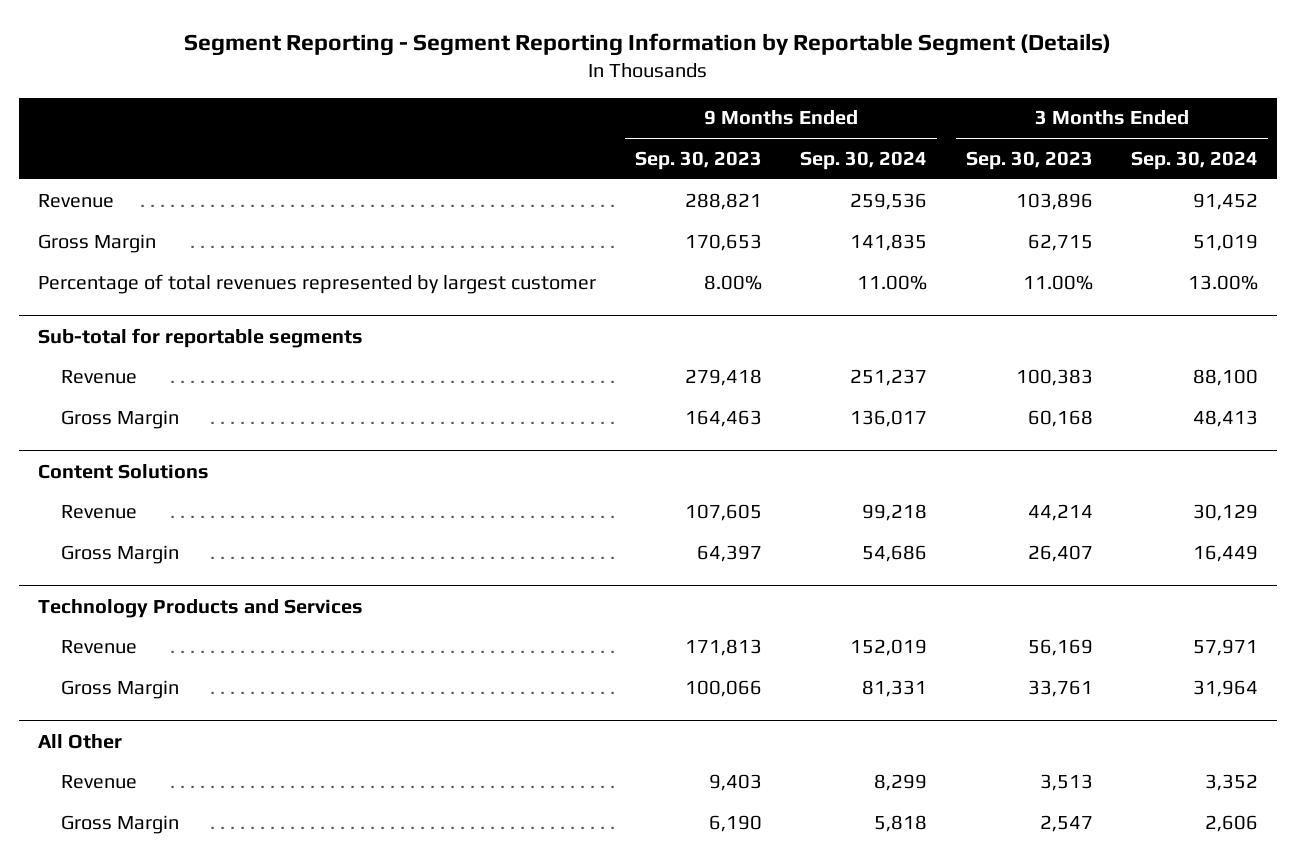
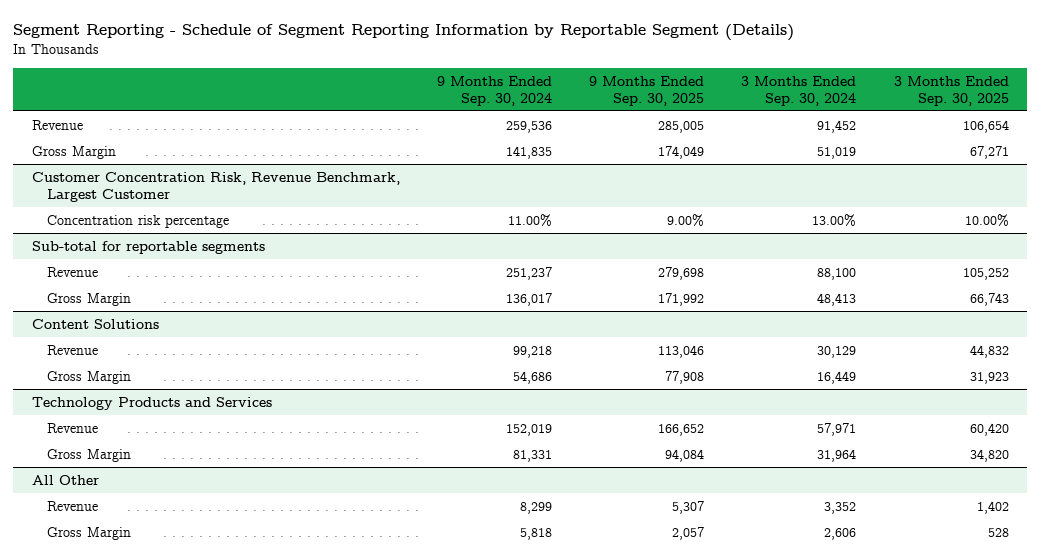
[184,33,1112,57] Segment Reporting - Segment Reporting Information by Reportable Segment (Details) -> [13,24,795,42] Segment Reporting - Schedule of Segment Reporting Information by Reportable Segment (Details)
[634,150,762,170] Sep. 30, 2023 -> none
[965,150,1093,170] Sep. 30, 2023 -> none
none -> [589,75,705,106] 9 Months Ended Sep. 30, 2025
none -> [893,75,1009,106] 3 Months Ended Sep. 30, 2025
none -> [32,171,401,202] Customer Concentration Risk, Revenue Benchmark, Largest Customer
[38,273,597,294] Percentage of total revenues represented by largest customer -> [47,214,230,228] Concentration risk percentage

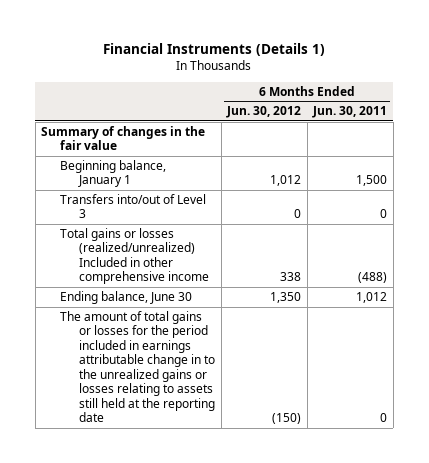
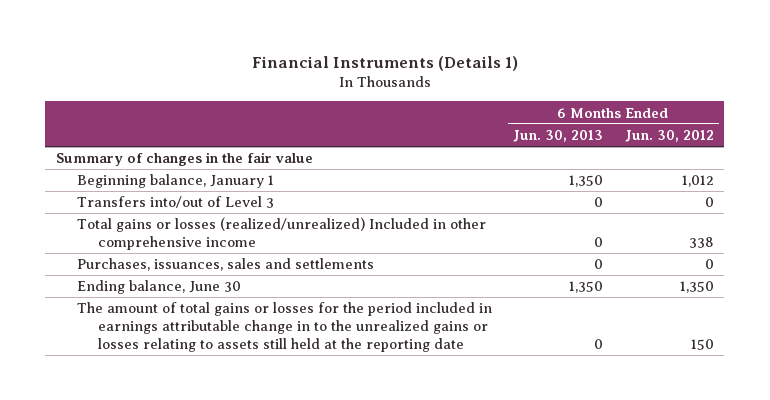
[312,106,388,119] Jun. 30, 2011 -> none
none -> [513,129,604,142] Jun. 30, 2013
none -> [76,258,374,272] Purchases, issuances, sales and settlements
[272,413,302,425] (150) -> [690,339,714,351] 150

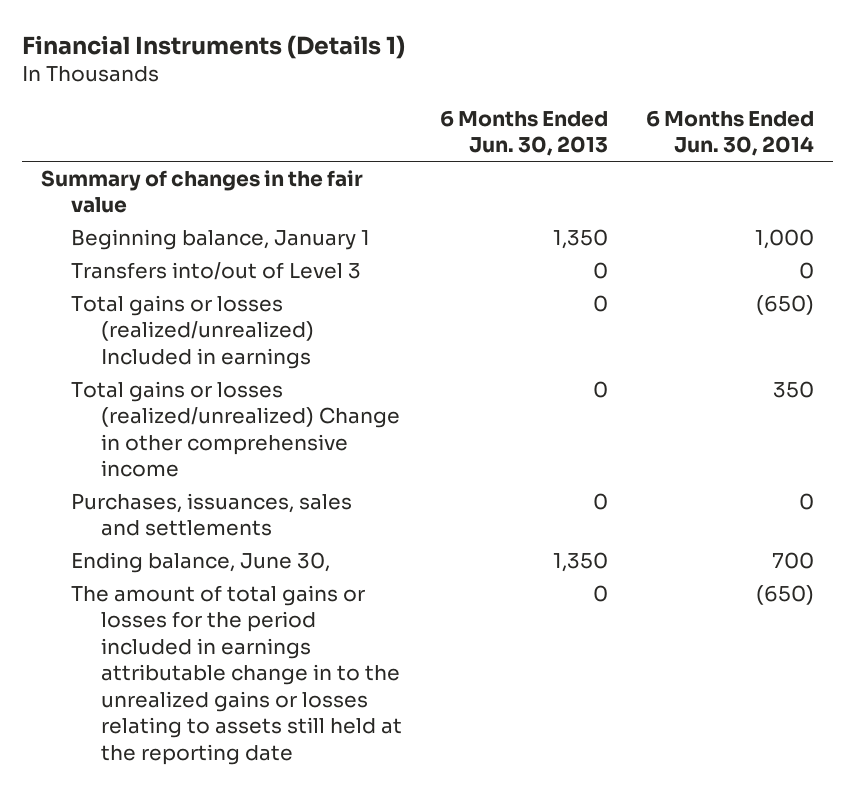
[624,129,714,142] Jun. 30, 2012 -> none
none -> [646,109,815,157] 6 Months Ended Jun. 30, 2014
none -> [70,295,314,369] Total gains or losses (realized/unrealized) Included in earnings
[76,217,486,251] Total gains or losses (realized/unrealized) Included in other comprehensive income -> [70,381,400,478] Total gains or losses (realized/unrealized) Change in other comprehensive income
[76,280,241,295] Ending balance, June 30 -> [70,552,330,574] Ending balance, June 30,

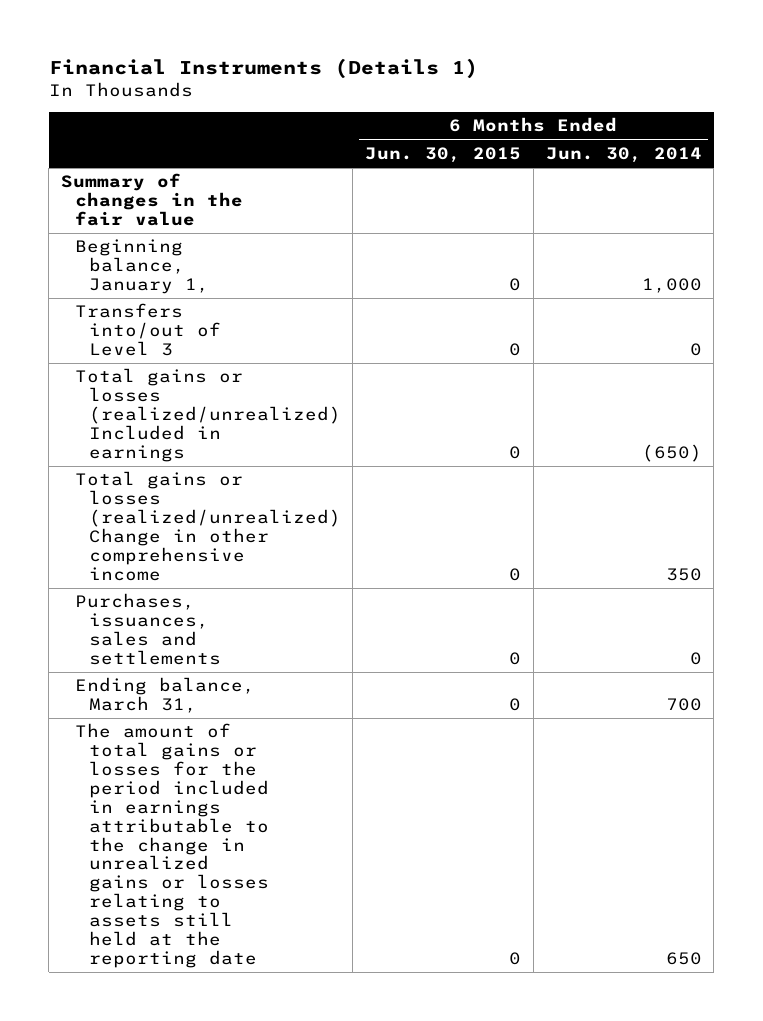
[439,109,608,157] 6 Months Ended Jun. 30, 2013 -> none
none -> [365,147,522,164] Jun. 30, 2015
[70,229,370,251] Beginning balance, January 1 -> [74,239,209,295] Beginning balance, January 1,
[70,552,330,574] Ending balance, June 30, -> [74,677,255,714] Ending balance, March 31,
[70,585,402,765] The amount of total gains or losses for the period included in earnings attributable change in to the unrealized gains or losses relating to assets still held at the reporting date -> [74,723,269,968] The amount of total gains or losses for the period included in earnings attributable to the change in unrealized gains or losses relating to assets still held at the reporting date
[756,585,815,606] (650) -> [665,951,702,965] 650

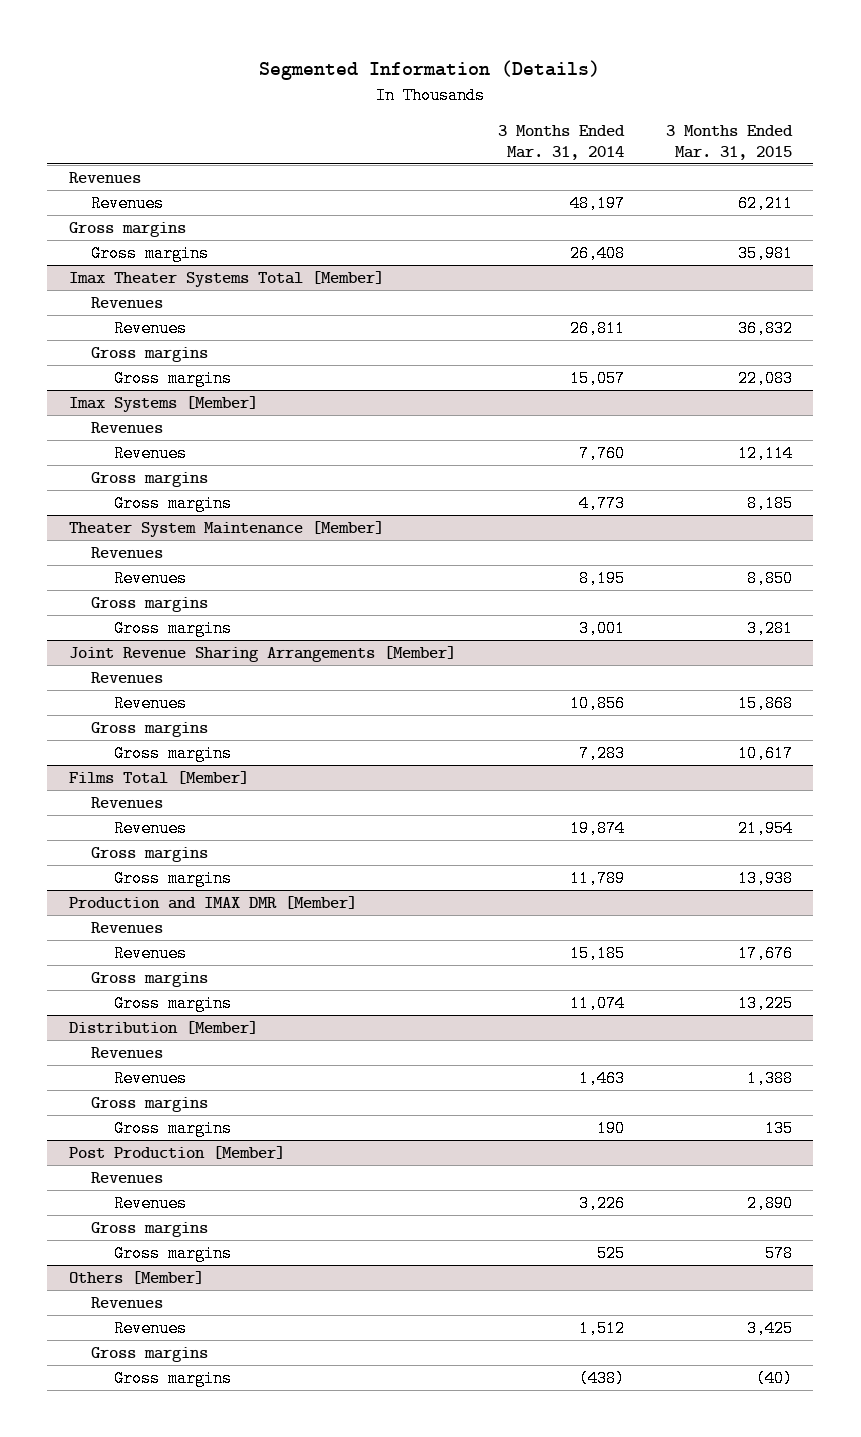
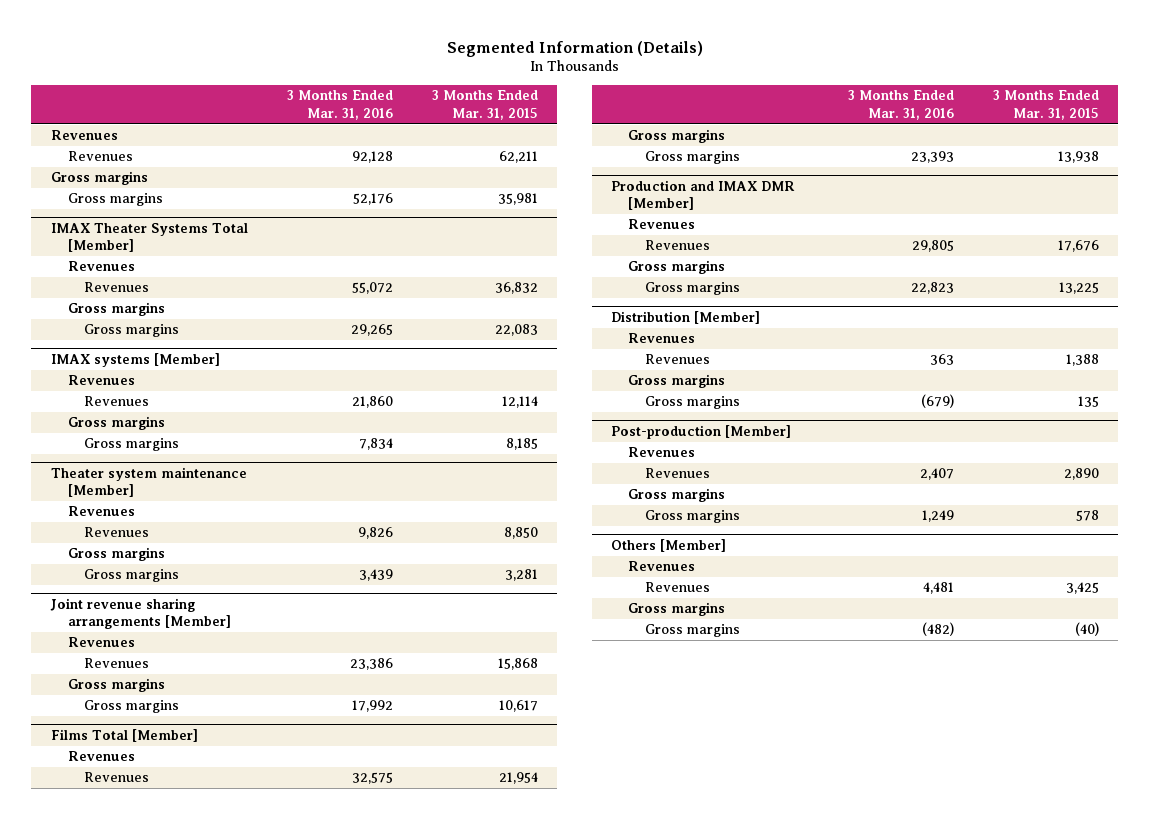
[497,124,625,160] 3 Months Ended Mar. 31, 2014 -> none
none -> [286,90,393,120] 3 Months Ended Mar. 31, 2016
[68,271,384,288] Imax Theater Systems Total [Member] -> [50,223,248,253] IMAX Theater Systems Total [Member]
[68,396,258,413] Imax Systems [Member] -> [50,353,220,368] IMAX systems [Member]
[68,521,384,538] Theater System Maintenance [Member] -> [50,467,247,498] Theater system maintenance [Member]
[68,646,456,663] Joint Revenue Sharing Arrangements [Member] -> [49,598,231,630] Joint revenue sharing arrangements [Member]
[68,1146,285,1160] Post Production [Member] -> [611,425,792,440] Post-production [Member]

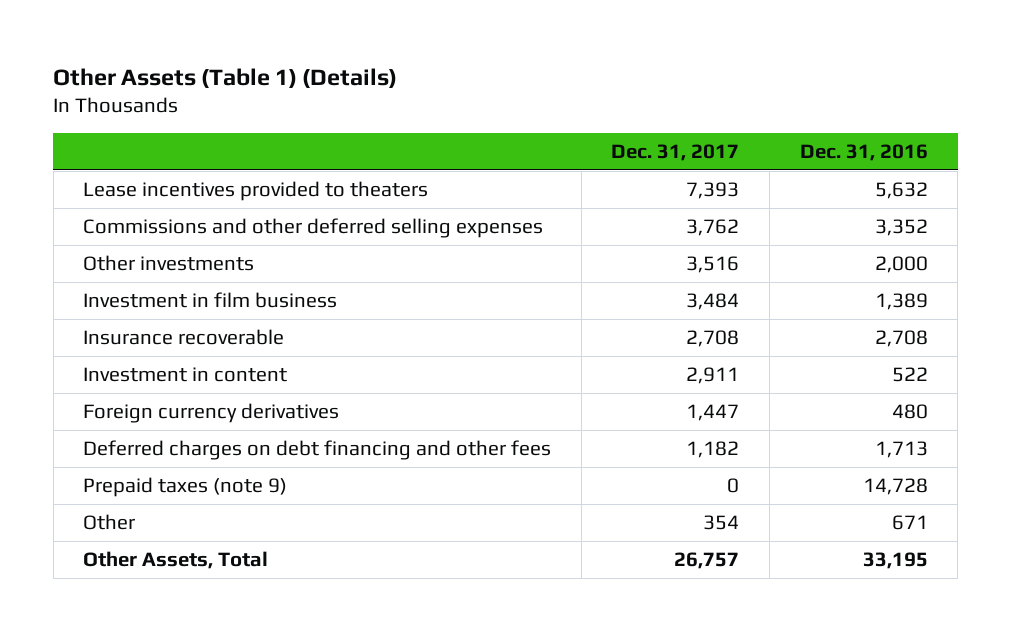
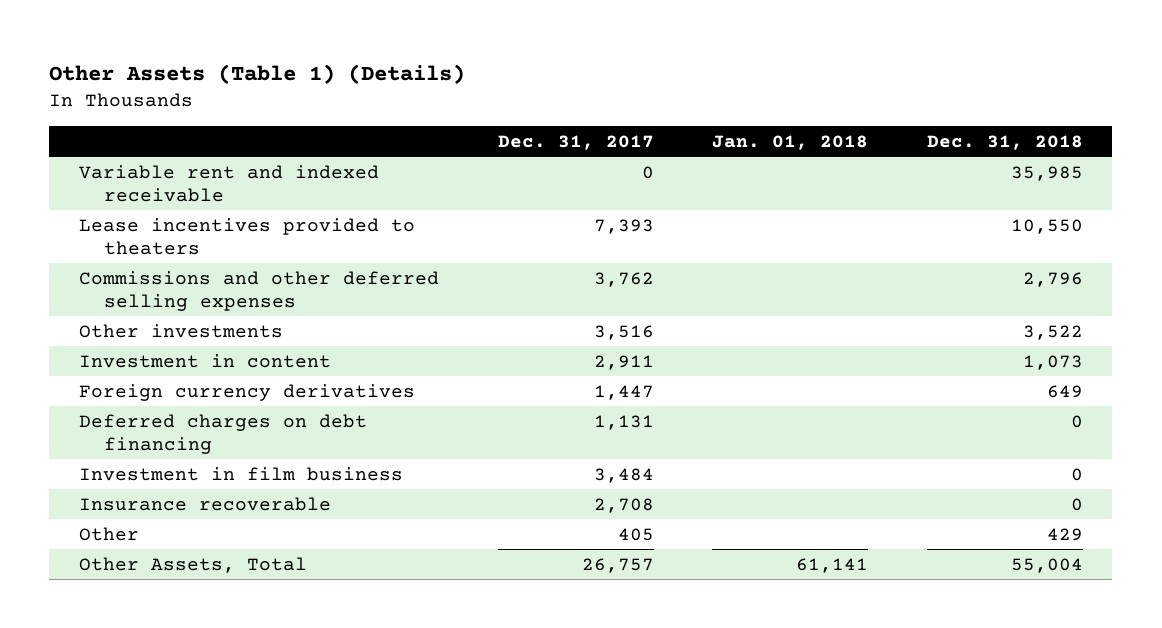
[799,143,928,161] Dec. 31, 2016 -> none
none -> [712,134,869,150] Jan. 01, 2018
none -> [926,134,1083,150] Dec. 31, 2018
none -> [78,164,379,202] Variable rent and indexed receivable
[83,477,288,498] Prepaid taxes (note 9) -> none
[83,440,552,461] Deferred charges on debt financing and other fees -> [78,413,367,454] Deferred charges on debt financing
[686,441,740,459] 1,182 -> [593,414,654,430] 1,131
[83,292,338,309] Investment in film business -> [78,466,403,481] Investment in film business
[83,329,285,346] Insurance recoverable -> [78,496,331,511] Insurance recoverable
[703,515,740,531] 354 -> [617,527,654,541] 405

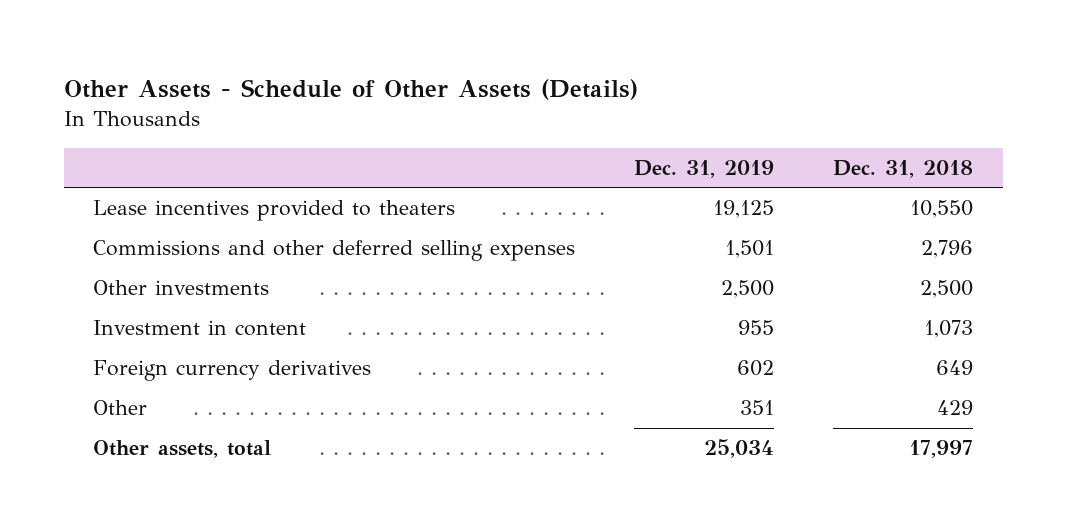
[49,63,466,84] Other Assets (Table 1) (Details) -> [63,79,638,101] Other Assets - Schedule of Other Assets (Details)
[497,134,654,150] Dec. 31, 2017 -> none
[712,134,869,150] Jan. 01, 2018 -> none
none -> [634,160,775,179] Dec. 31, 2019
[78,164,379,202] Variable rent and indexed receivable -> none
[1022,324,1083,340] 3,522 -> [920,280,974,299] 2,500
[78,413,367,454] Deferred charges on debt financing -> none
[78,466,403,481] Investment in film business -> none
[78,496,331,511] Insurance recoverable -> none
[78,556,307,573] Other Assets, Total -> [93,440,272,459] Other assets, total
[1010,557,1083,573] 55,004 -> [909,440,974,459] 17,997

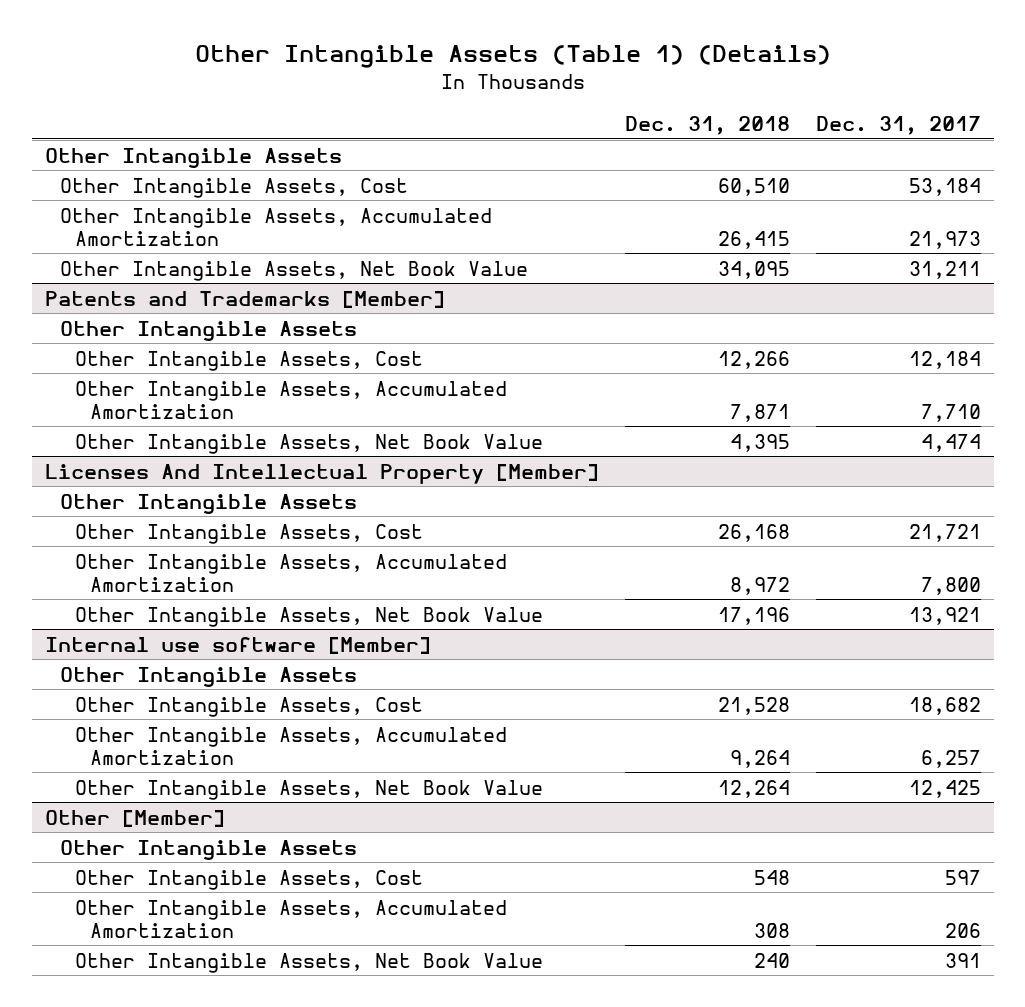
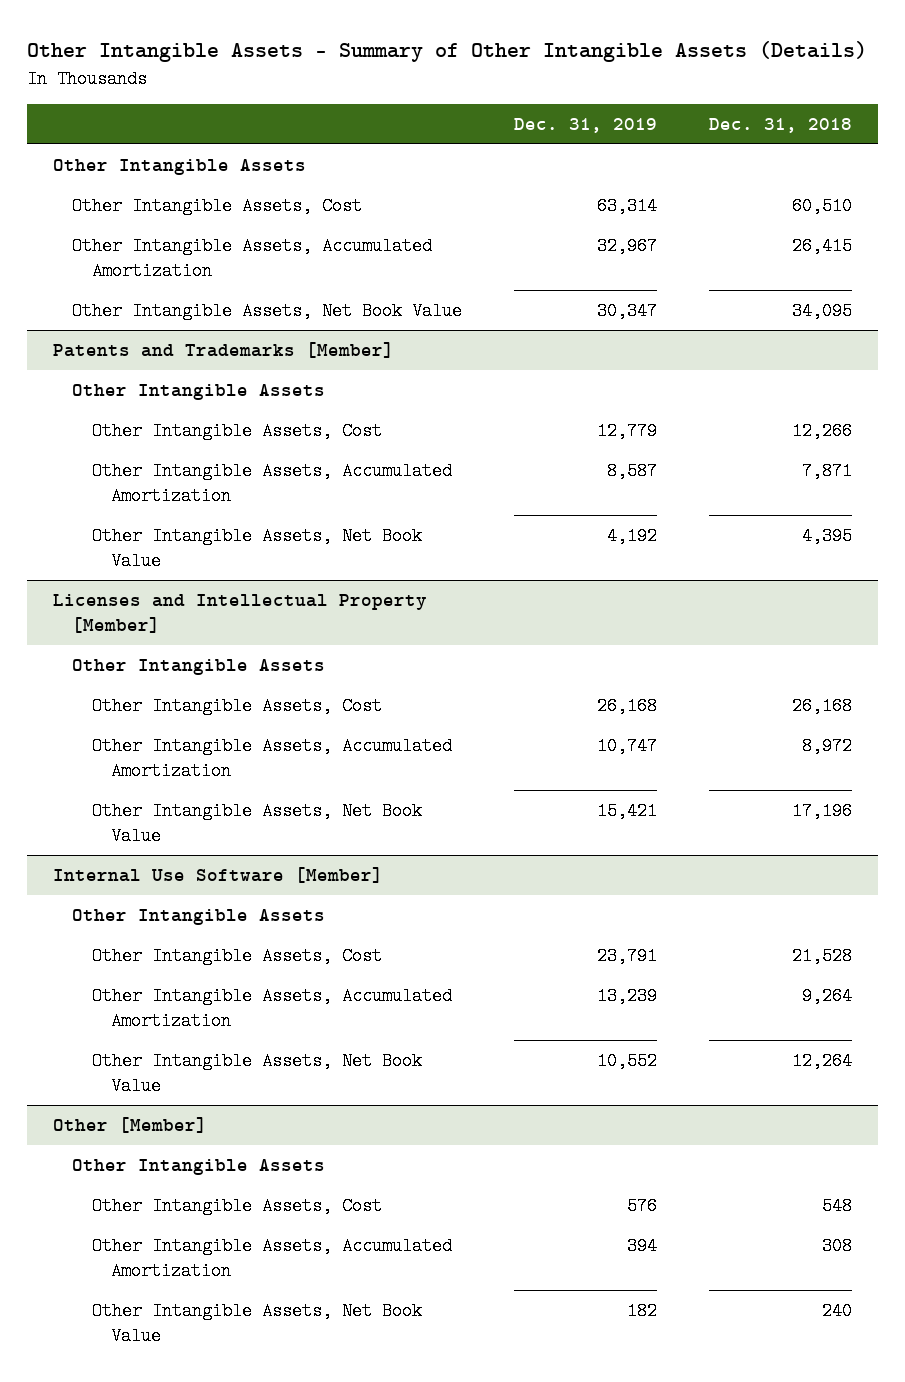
[194,45,831,69] Other Intangible Assets (Table 1) (Details) -> [26,41,867,63] Other Intangible Assets - Summary of Other Intangible Assets (Details)
[815,116,981,136] Dec. 31, 2017 -> none
none -> [514,117,658,133] Dec. 31, 2019
[44,463,599,484] Licenses And Intellectual Property [Member] -> [52,593,427,634] Licenses and Intellectual Property [Member]
[44,636,431,654] Internal use software [Member] -> [52,866,383,883] Internal Use Software [Member]

